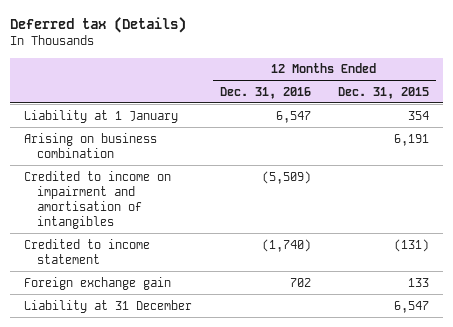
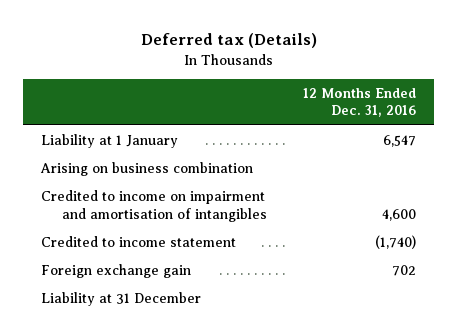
[338,86,430,99] Dec. 31, 2015 -> none
[261,170,311,184] (5,509) -> [381,208,416,221] 4,600

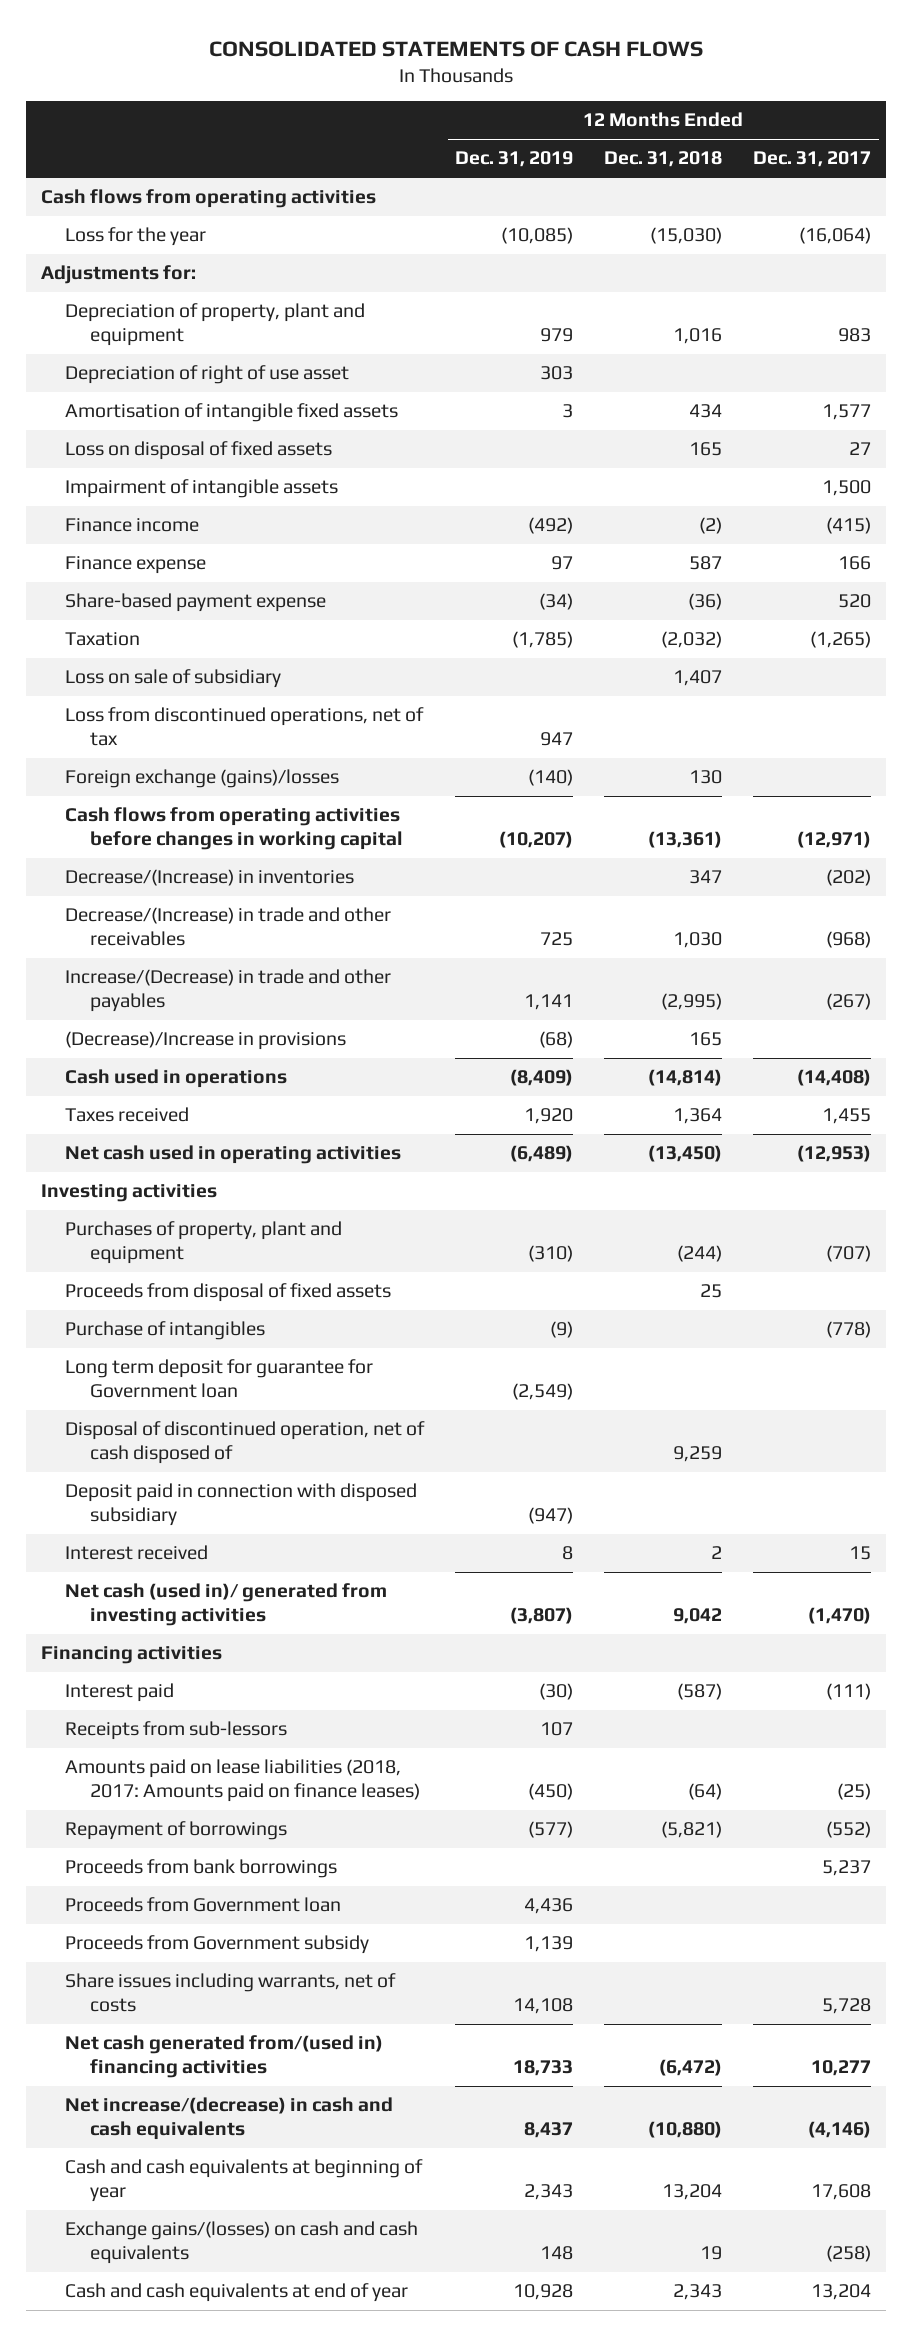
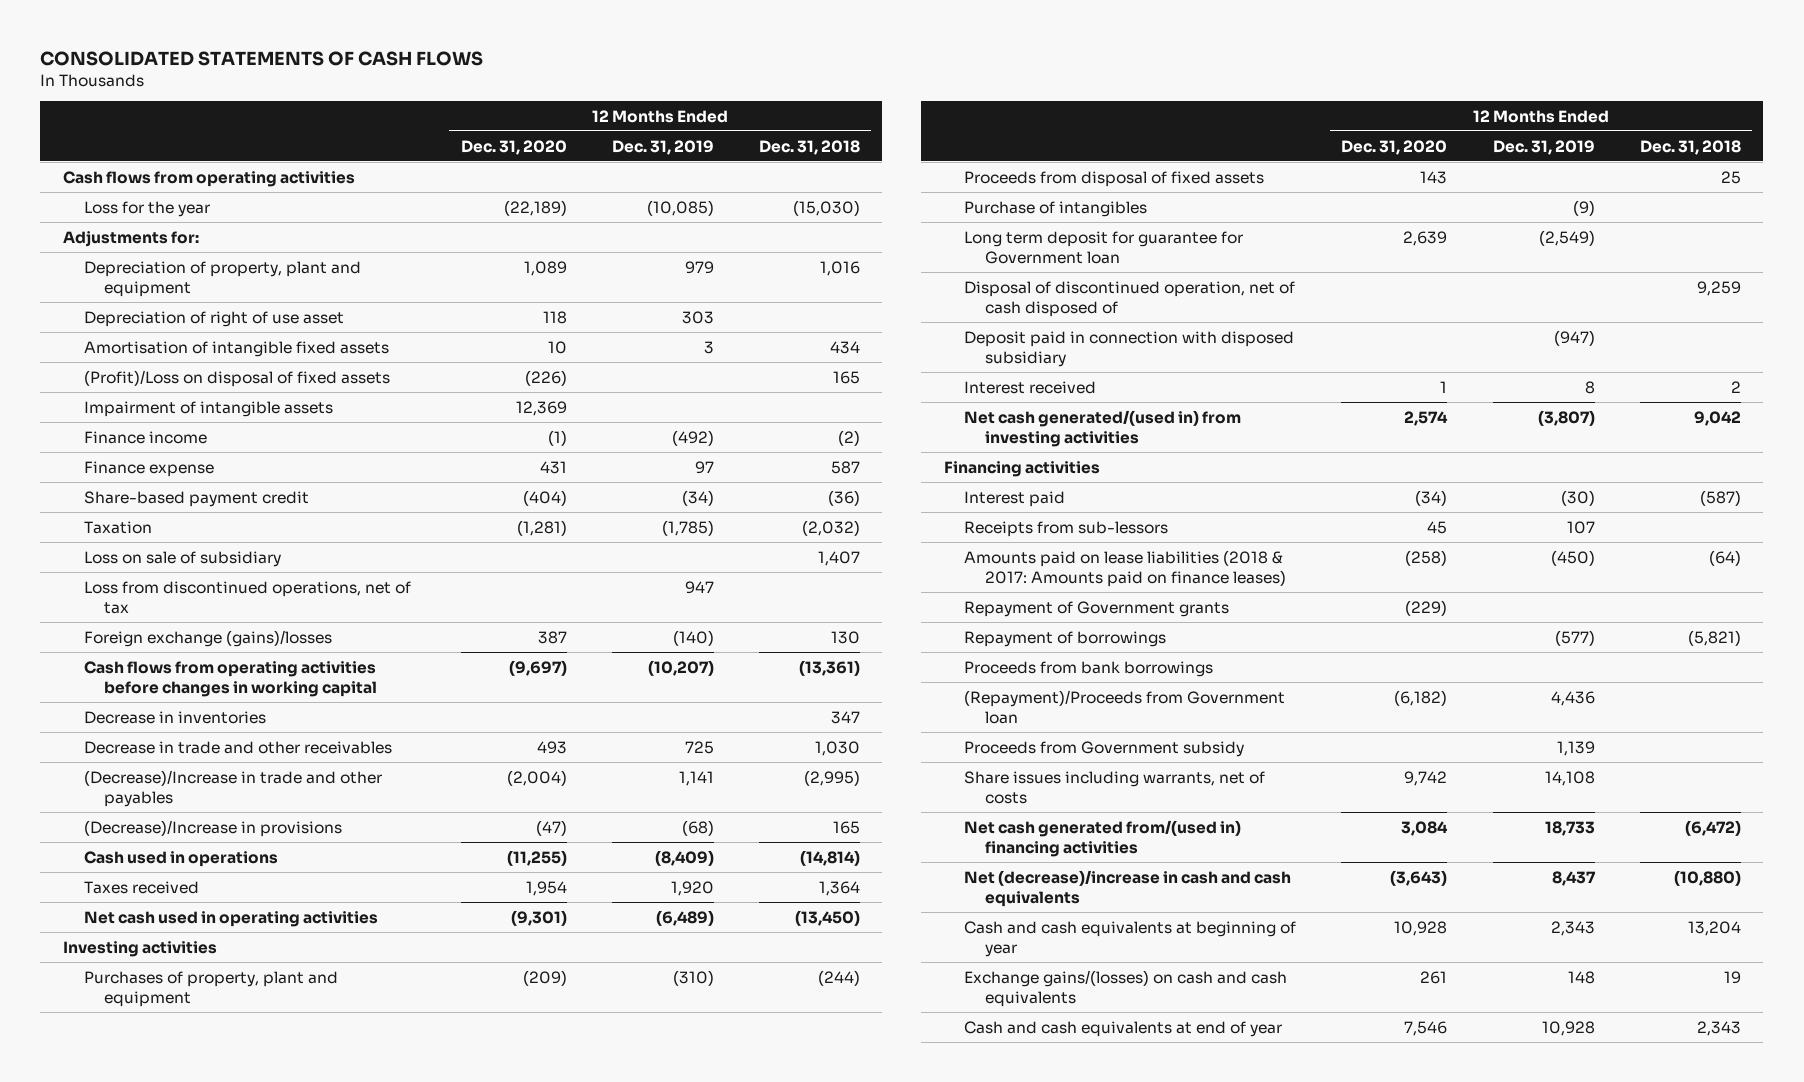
[752,151,871,168] Dec. 31, 2017 -> none
none -> [460,139,567,155] Dec. 31, 2020
[65,441,333,461] Loss on disposal of fixed assets -> [83,369,390,387] (Profit)/Loss on disposal of fixed assets
[65,593,327,613] Share-based payment expense -> [83,490,309,507] Share-based payment credit
[65,869,355,887] Decrease/(Increase) in inventories -> [83,710,266,724] Decrease in inventories
[65,907,392,946] Decrease/(Increase) in trade and other receivables -> [83,740,392,754] Decrease in trade and other receivables
[65,969,392,1012] Increase/(Decrease) in trade and other payables -> [83,769,382,807] (Decrease)/Increase in trade and other payables
[65,1583,388,1626] Net cash (used in)/ generated from investing activities -> [964,409,1242,447] Net cash generated/(used in) from investing activities
[65,1759,420,1802] Amounts paid on lease liabilities (2018, 2017: Amounts paid on finance leases) -> [964,549,1287,587] Amounts paid on lease liabilities (2018 & 2017: Amounts paid on finance leases)
none -> [964,600,1230,617] Repayment of Government grants
[65,1897,342,1913] Proceeds from Government loan -> [964,689,1286,724] (Repayment)/Proceeds from Government loan
[65,2097,394,2140] Net increase/(decrease) in cash and cash equivalents -> [964,869,1292,907] Net (decrease)/increase in cash and cash equivalents

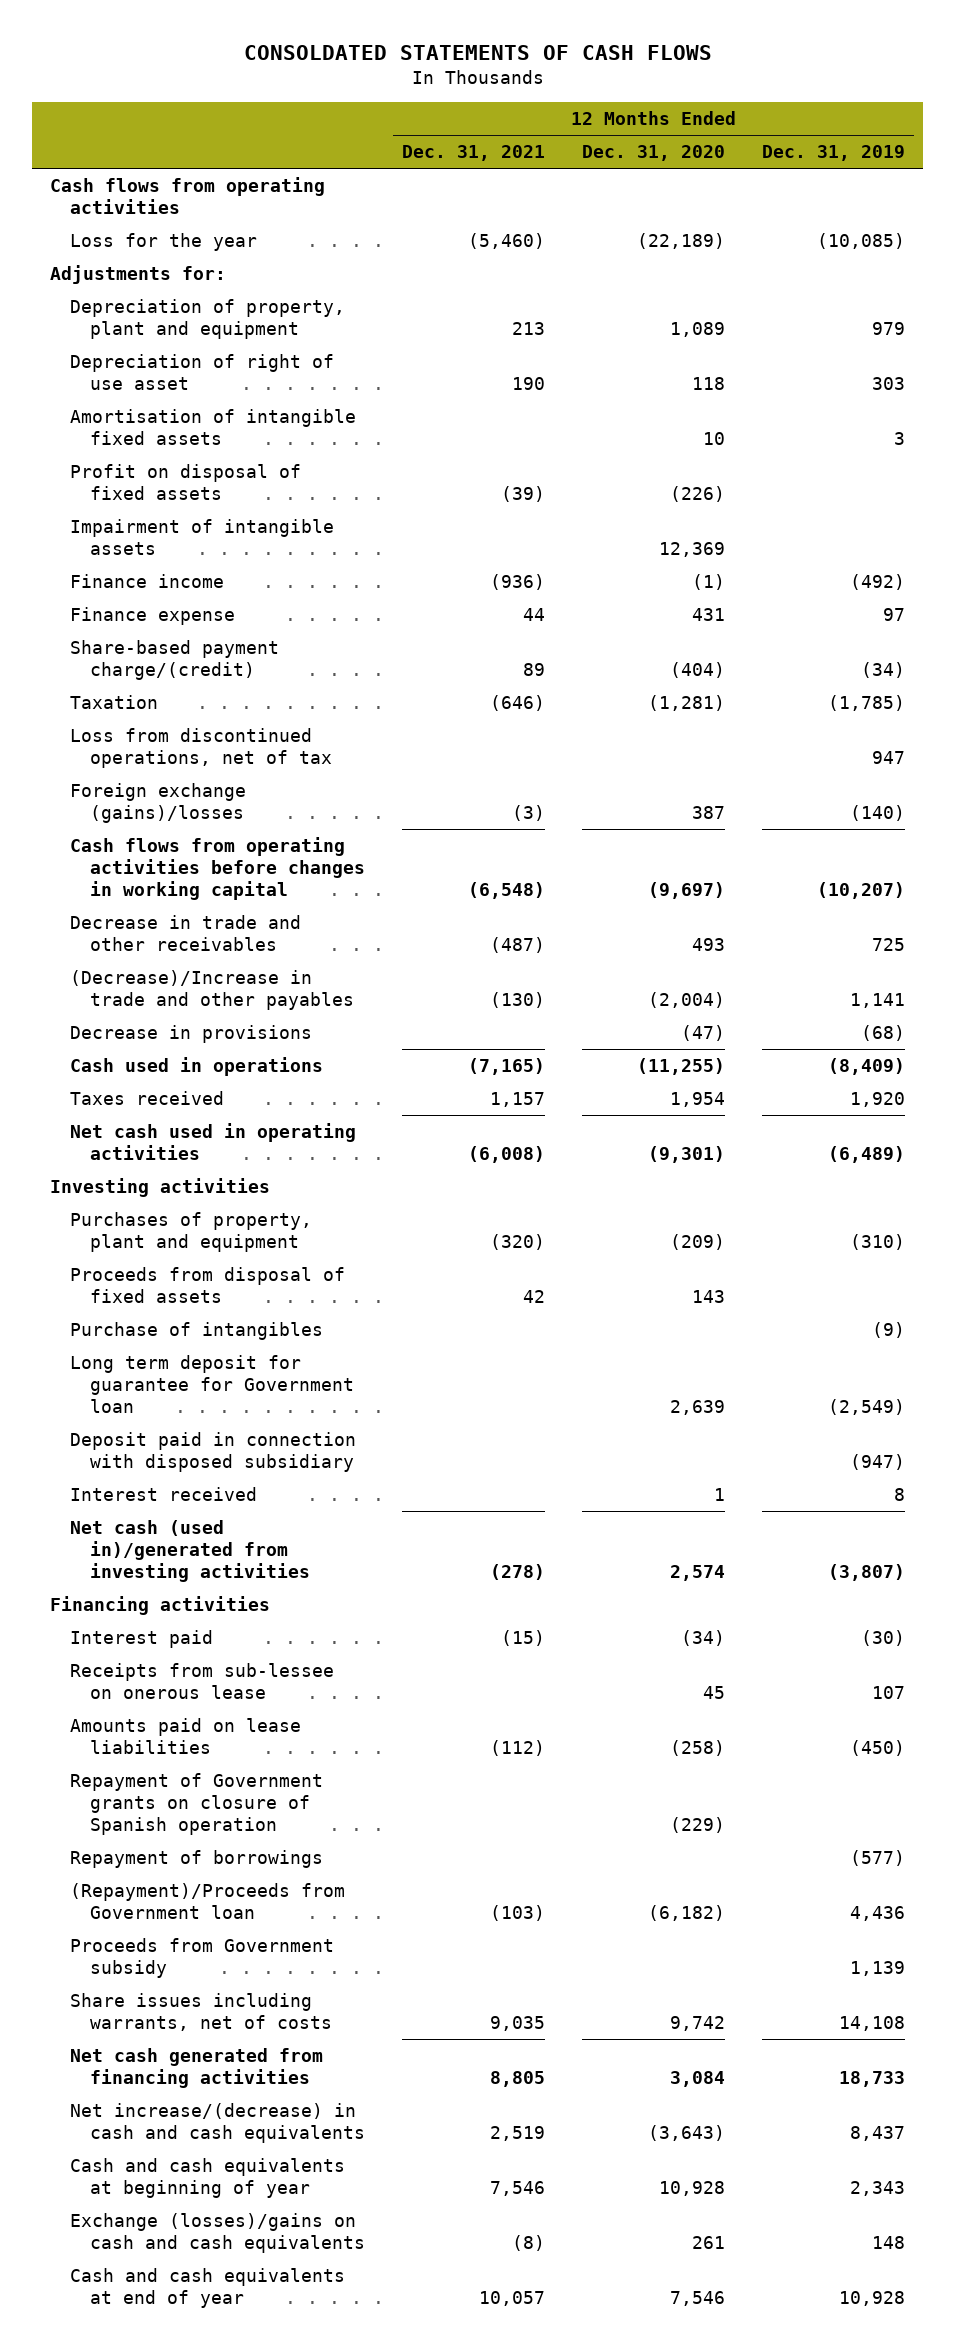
[40,50,484,66] CONSOLIDATED STATEMENTS OF CASH FLOWS -> [243,44,712,60] CONSOLDATED STATEMENTS OF CASH FLOWS
[758,139,860,155] Dec. 31, 2018 -> none
none -> [402,145,546,162] Dec. 31, 2021
[83,369,390,387] (Profit)/Loss on disposal of fixed assets -> [70,464,302,501] Profit on disposal of fixed assets
[83,490,309,507] Share-based payment credit -> [70,640,280,681] Share-based payment charge/(credit)
[83,550,281,567] Loss on sale of subsidiary -> none
[83,710,266,724] Decrease in inventories -> none
[83,819,342,837] (Decrease)/Increase in provisions -> [70,1025,313,1044] Decrease in provisions
[964,280,1296,317] Disposal of discontinued operation, net of cash disposed of -> none
[964,409,1242,447] Net cash generated/(used in) from investing activities -> [70,1520,311,1583] Net cash (used in)/generated from investing activities
[964,520,1169,537] Receipts from sub-lessors -> [70,1663,335,1700] Receipts from sub-lessee on onerous lease
[964,549,1287,587] Amounts paid on lease liabilities (2018 & 2017: Amounts paid on finance leases) -> [70,1718,302,1755] Amounts paid on lease liabilities
[964,600,1230,617] Repayment of Government grants -> [70,1773,324,1836] Repayment of Government grants on closure of Spanish operation
[964,660,1214,677] Proceeds from bank borrowings -> none
[964,819,1242,857] Net cash generated from/(used in) financing activities -> [70,2048,324,2089] Net cash generated from financing activities
[964,869,1292,907] Net (decrease)/increase in cash and cash equivalents -> [70,2103,366,2144] Net increase/(decrease) in cash and cash equivalents
[964,969,1288,1007] Exchange gains/(losses) on cash and cash equivalents -> [70,2213,366,2254] Exchange (losses)/gains on cash and cash equivalents

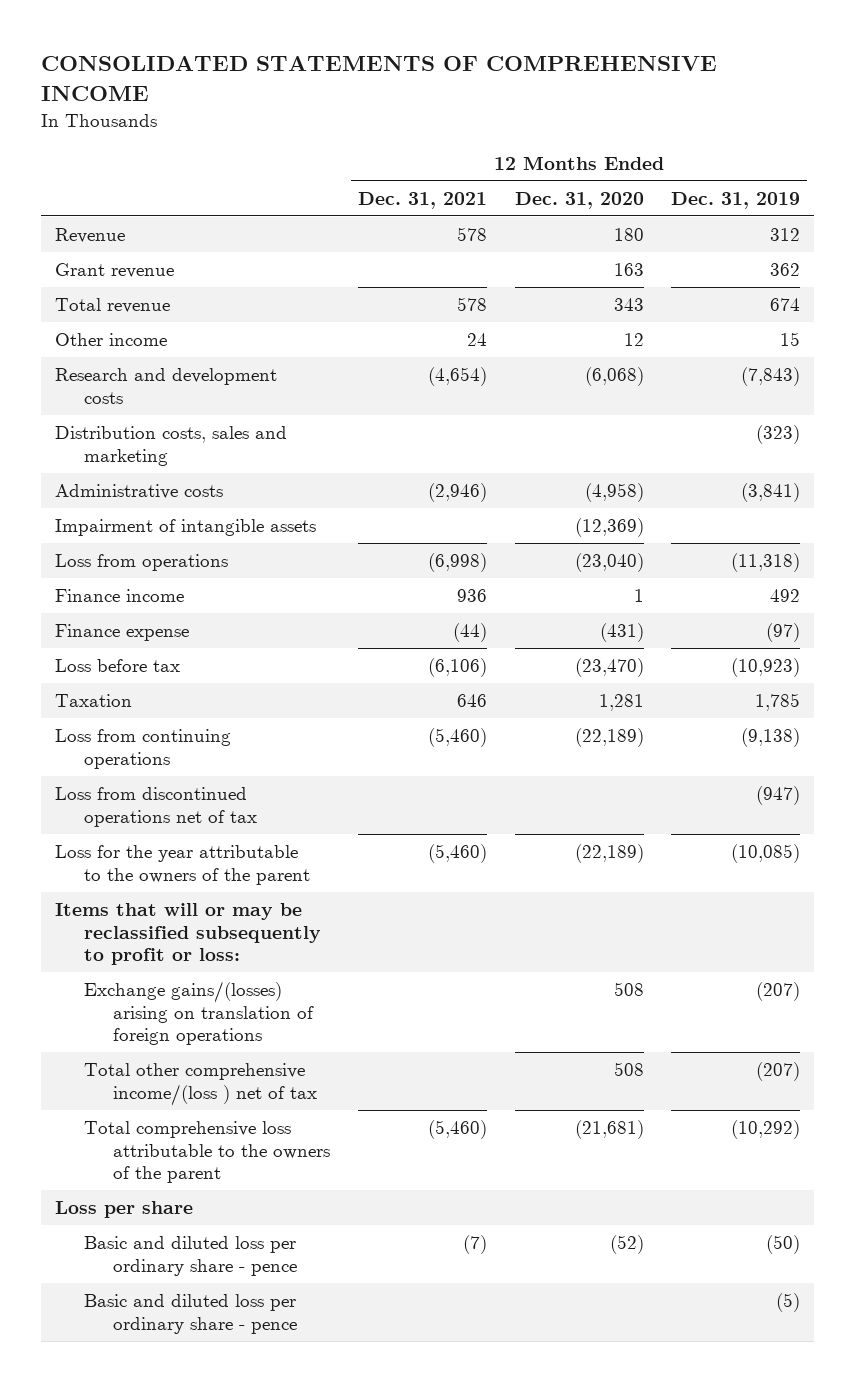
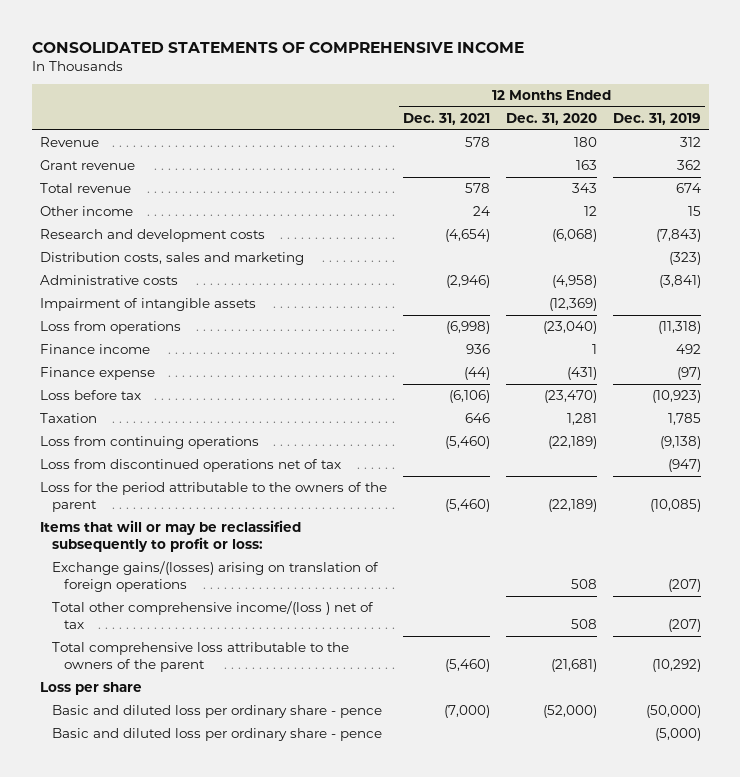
[55,845,311,885] Loss for the year attributable to the owners of the parent -> [39,482,387,512] Loss for the period attributable to the owners of the parent
[462,1235,487,1255] (7) -> [443,705,490,719] (7,000)
[609,1235,644,1255] (52) -> [542,705,597,719] (52,000)
[766,1235,801,1255] (50) -> [645,705,701,719] (50,000)
[776,1293,801,1313] (5) -> [654,728,701,742] (5,000)

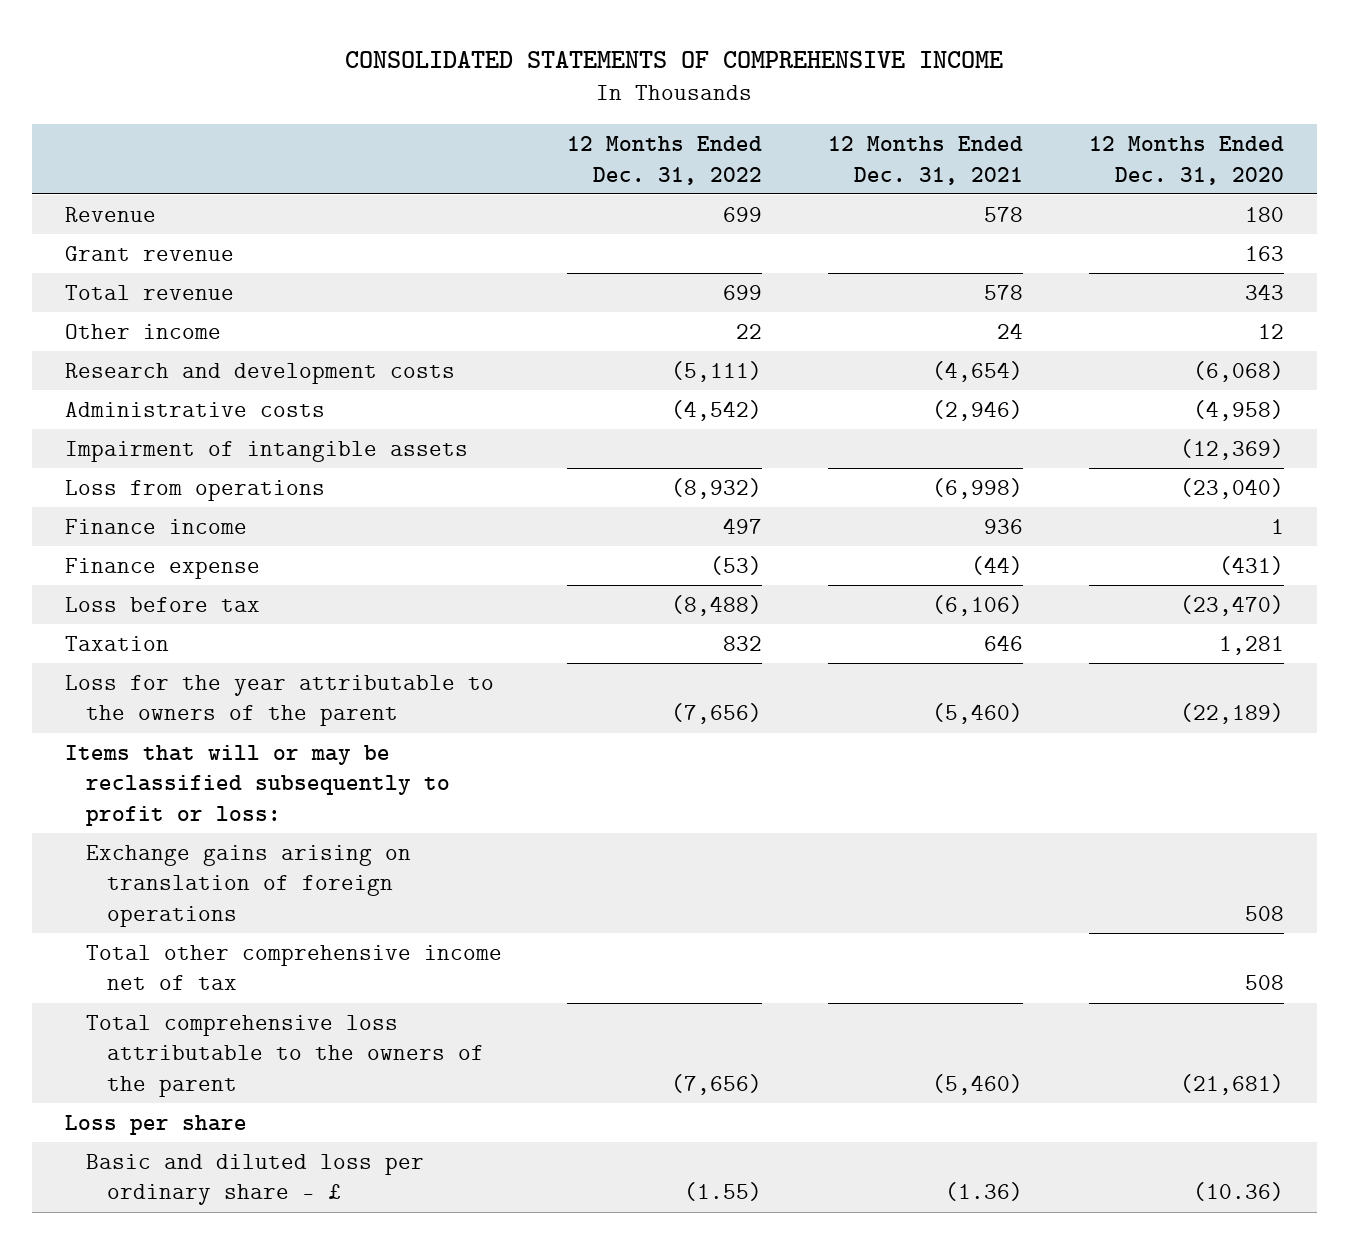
[612,113,701,126] Dec. 31, 2019 -> none
none -> [567,135,763,185] 12 Months Ended Dec. 31, 2022
[39,252,304,266] Distribution costs, sales and marketing -> none
[39,436,259,450] Loss from continuing operations -> none
[39,459,341,473] Loss from discontinued operations net of tax -> none
[39,482,387,512] Loss for the period attributable to the owners of the parent -> [64,674,494,727] Loss for the year attributable to the owners of the parent
[52,561,380,592] Exchange gains/(losses) arising on translation of foreign operations -> [85,844,411,928] Exchange gains arising on translation of foreign operations
[52,601,375,629] Total other comprehensive income/(loss ) net of tax -> [85,944,502,991] Total other comprehensive income net of tax
[52,728,383,742] Basic and diluted loss per ordinary share - pence -> none
[52,705,383,719] Basic and diluted loss per ordinary share - pence -> [85,1153,424,1206] Basic and diluted loss per ordinary share - £
[443,705,490,719] (7,000) -> [945,1182,1024,1202] (1.36)
[542,705,597,719] (52,000) -> [1192,1182,1284,1202] (10.36)

